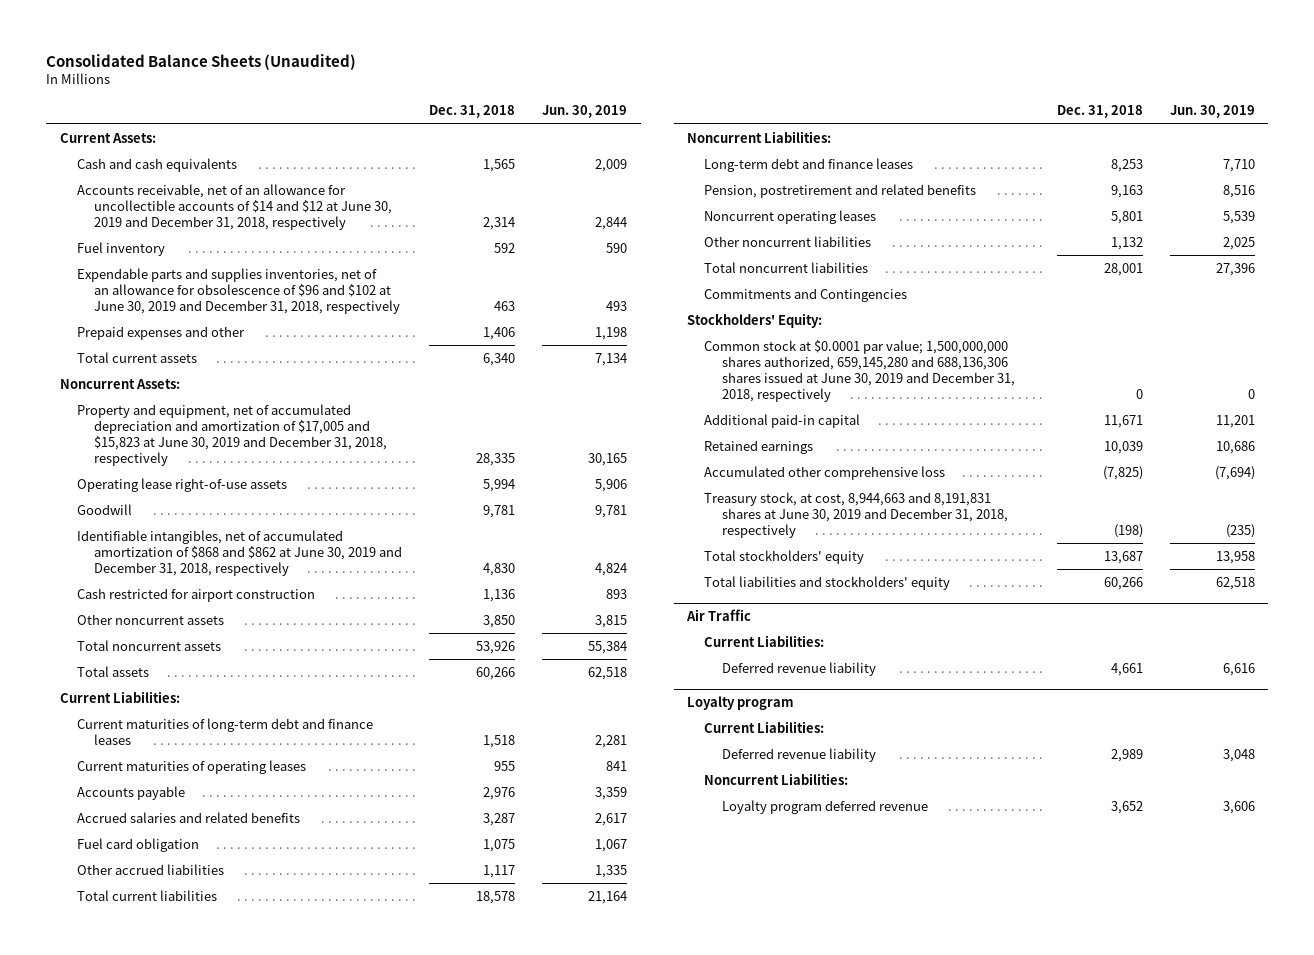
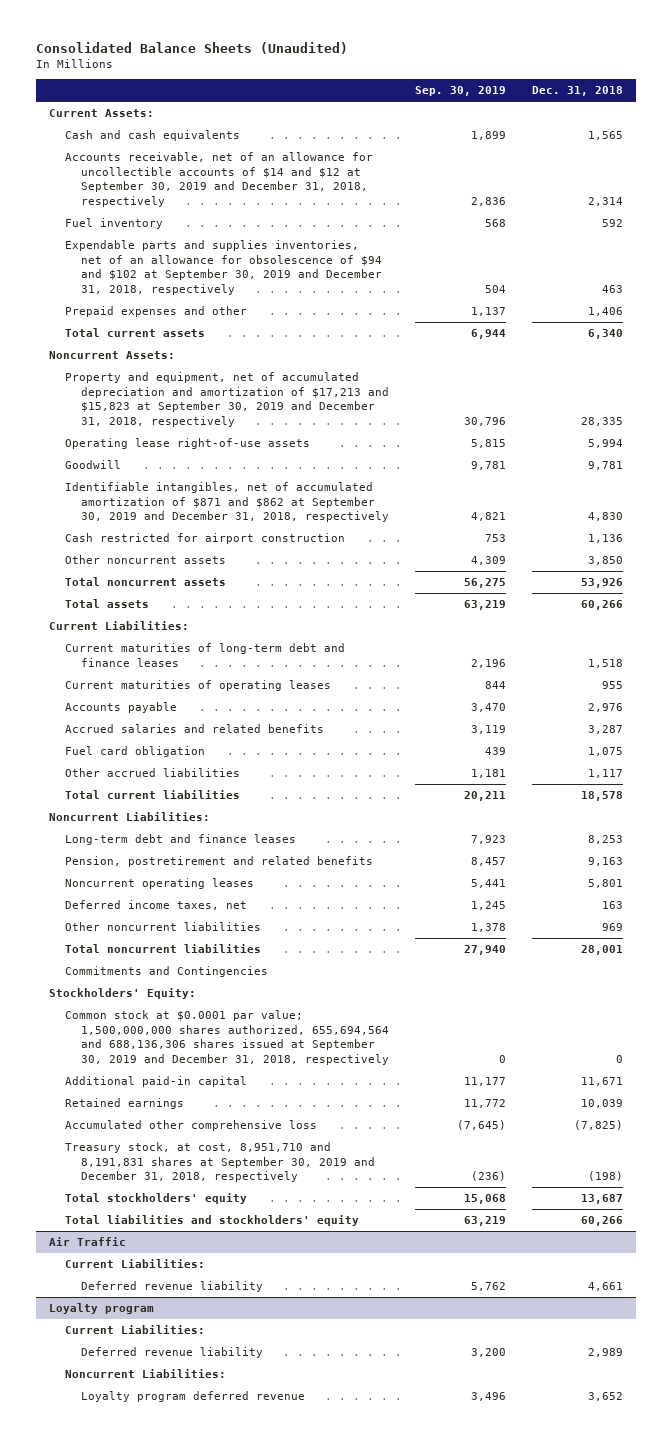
[542,105,628,119] Jun. 30, 2019 -> none
none -> [415,86,507,97] Sep. 30, 2019
[76,183,393,230] Accounts receivable, net of an allowance for uncollectible accounts of $14 and $12 at June 30, 2019 and December 31, 2018, respectively -> [64,152,373,207] Accounts receivable, net of an allowance for uncollectible accounts of $14 and $12 at September 30, 2019 and December 31, 2018, respectively
[76,267,401,314] Expendable parts and supplies inventories, net of an allowance for obsolescence of $96 and $102 at June 30, 2019 and December 31, 2018, respectively -> [64,240,383,295] Expendable parts and supplies inventories, net of an allowance for obsolescence of $94 and $102 at September 30, 2019 and December 31, 2018, respectively
[76,403,388,466] Property and equipment, net of accumulated depreciation and amortization of $17,005 and $15,823 at June 30, 2019 and December 31, 2018, respectively -> [64,372,390,427] Property and equipment, net of accumulated depreciation and amortization of $17,213 and $15,823 at September 30, 2019 and December 31, 2018, respectively
[76,529,403,576] Identifiable intangibles, net of accumulated amortization of $868 and $862 at June 30, 2019 and December 31, 2018, respectively -> [64,482,390,523] Identifiable intangibles, net of accumulated amortization of $871 and $862 at September 30, 2019 and December 31, 2018, respectively
none -> [64,900,247,911] Deferred income taxes, net
[1110,236,1143,250] 1,132 -> [601,923,623,932] 969
[704,339,1015,402] Common stock at $0.0001 par value; 1,500,000,000 shares authorized, 659,145,280 and 688,136,306 shares issued at June 30, 2019 and December 31, 2018, respectively -> [64,1010,390,1065] Common stock at $0.0001 par value; 1,500,000,000 shares authorized, 655,694,564 and 688,136,306 shares issued at September 30, 2019 and December 31, 2018, respectively
[704,491,1008,538] Treasury stock, at cost, 8,944,663 and 8,191,831 shares at June 30, 2019 and December 31, 2018, respectively -> [64,1142,376,1183] Treasury stock, at cost, 8,951,710 and 8,191,831 shares at September 30, 2019 and December 31, 2018, respectively

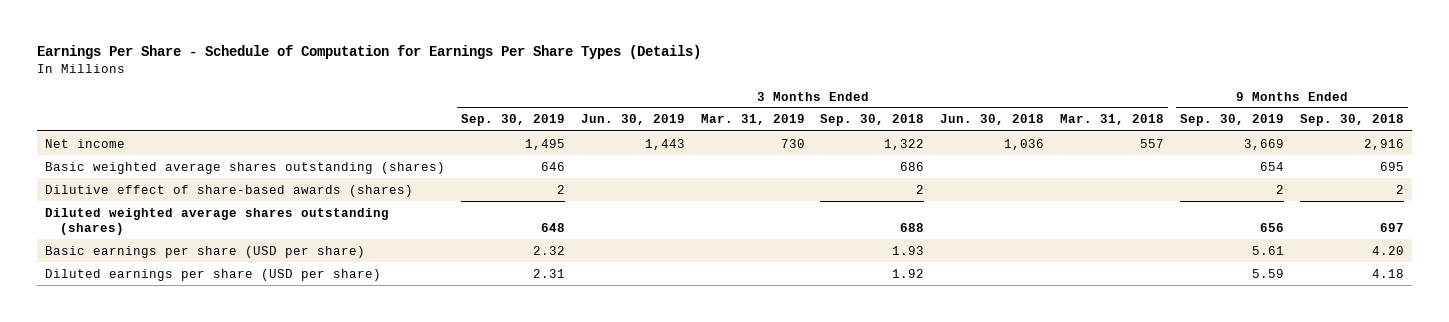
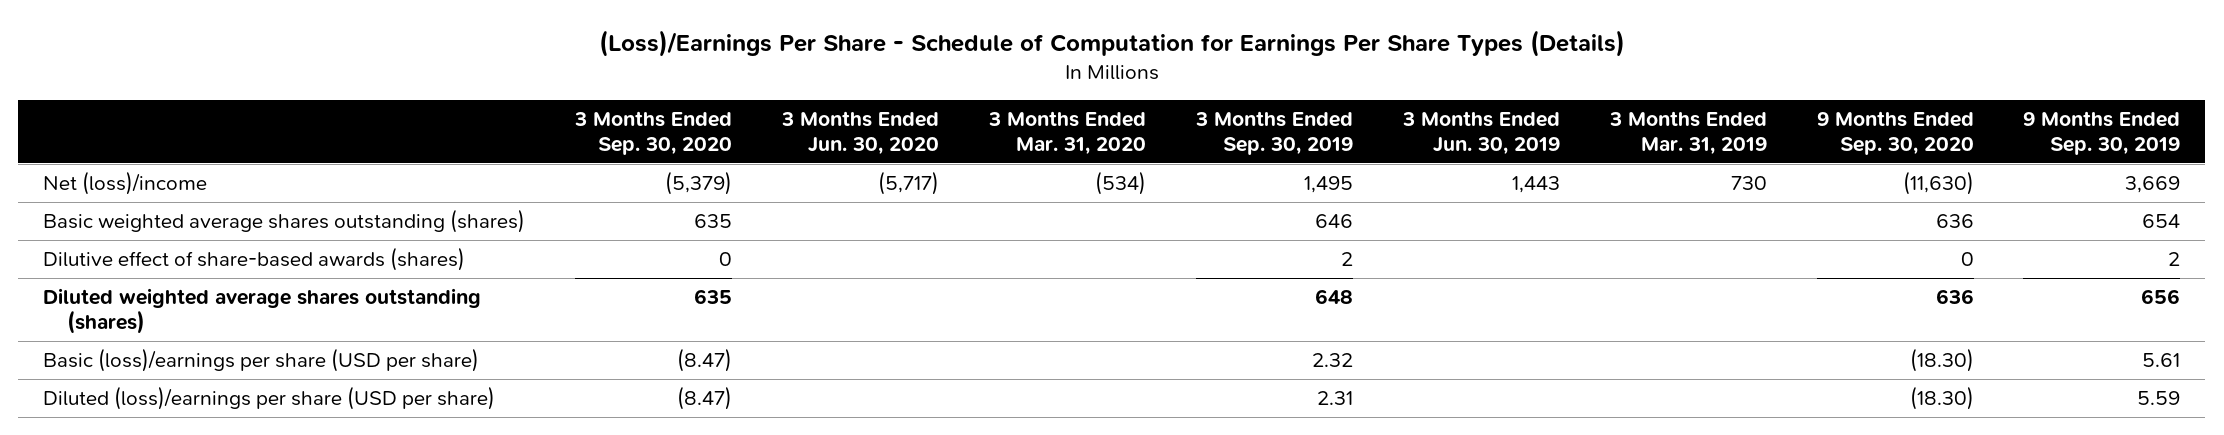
[37,45,702,60] Earnings Per Share - Schedule of Computation for Earnings Per Share Types (Details) -> [598,29,1625,57] (Loss)/Earnings Per Share - Schedule of Computation for Earnings Per Share Types (Details)
[820,114,925,127] Sep. 30, 2018 -> none
[940,114,1045,126] Jun. 30, 2018 -> none
[1060,114,1165,126] Mar. 31, 2018 -> none
[1299,114,1404,127] Sep. 30, 2018 -> none
none -> [574,111,733,156] 3 Months Ended Sep. 30, 2020
none -> [781,111,940,156] 3 Months Ended Jun. 30, 2020
none -> [987,111,1146,156] 3 Months Ended Mar. 31, 2020
none -> [1816,111,1974,156] 9 Months Ended Sep. 30, 2020
[45,138,126,148] Net income -> [43,171,208,196] Net (loss)/income
[45,245,366,258] Basic earnings per share (USD per share) -> [43,348,480,373] Basic (loss)/earnings per share (USD per share)
[45,268,382,281] Diluted earnings per share (USD per share) -> [43,386,496,411] Diluted (loss)/earnings per share (USD per share)

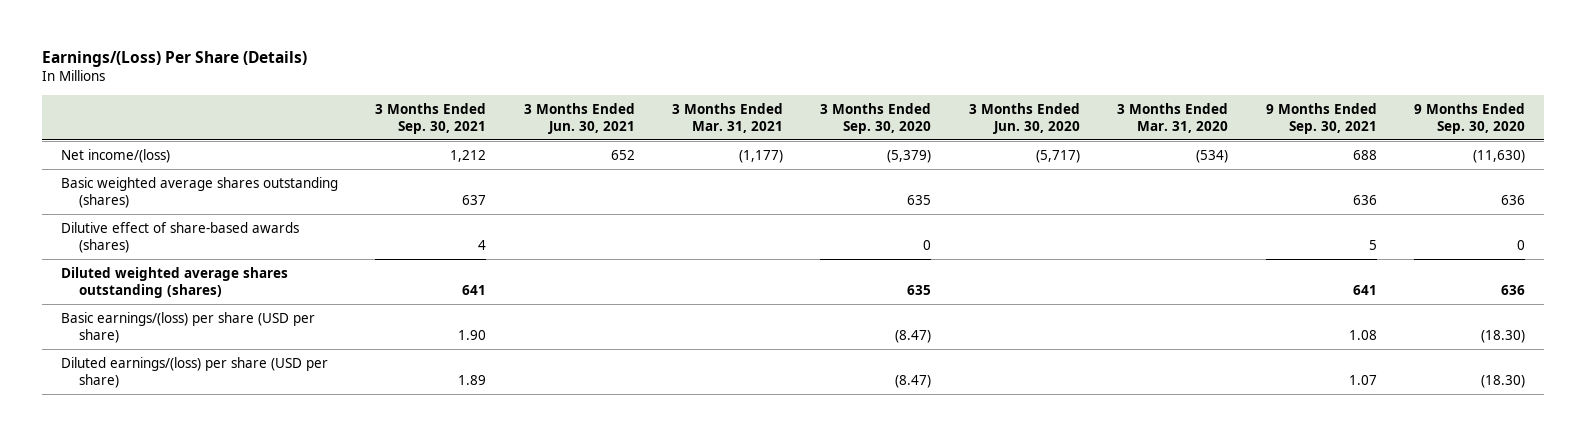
[598,29,1625,57] (Loss)/Earnings Per Share - Schedule of Computation for Earnings Per Share Types (Details) -> [42,51,308,68] Earnings/(Loss) Per Share (Details)
[1194,111,1353,156] 3 Months Ended Sep. 30, 2019 -> none
[1401,111,1560,156] 3 Months Ended Jun. 30, 2019 -> none
[1608,111,1767,156] 3 Months Ended Mar. 31, 2019 -> none
[2023,111,2181,156] 9 Months Ended Sep. 30, 2019 -> none
none -> [375,102,487,134] 3 Months Ended Sep. 30, 2021
none -> [523,102,635,134] 3 Months Ended Jun. 30, 2021
none -> [672,102,784,133] 3 Months Ended Mar. 31, 2021
none -> [1265,102,1377,134] 9 Months Ended Sep. 30, 2021
[43,171,208,196] Net (loss)/income -> [60,148,170,163] Net income/(loss)
[43,348,480,373] Basic (loss)/earnings per share (USD per share) -> [60,311,315,344] Basic earnings/(loss) per share (USD per share)
[43,386,496,411] Diluted (loss)/earnings per share (USD per share) -> [60,356,328,389] Diluted earnings/(loss) per share (USD per share)

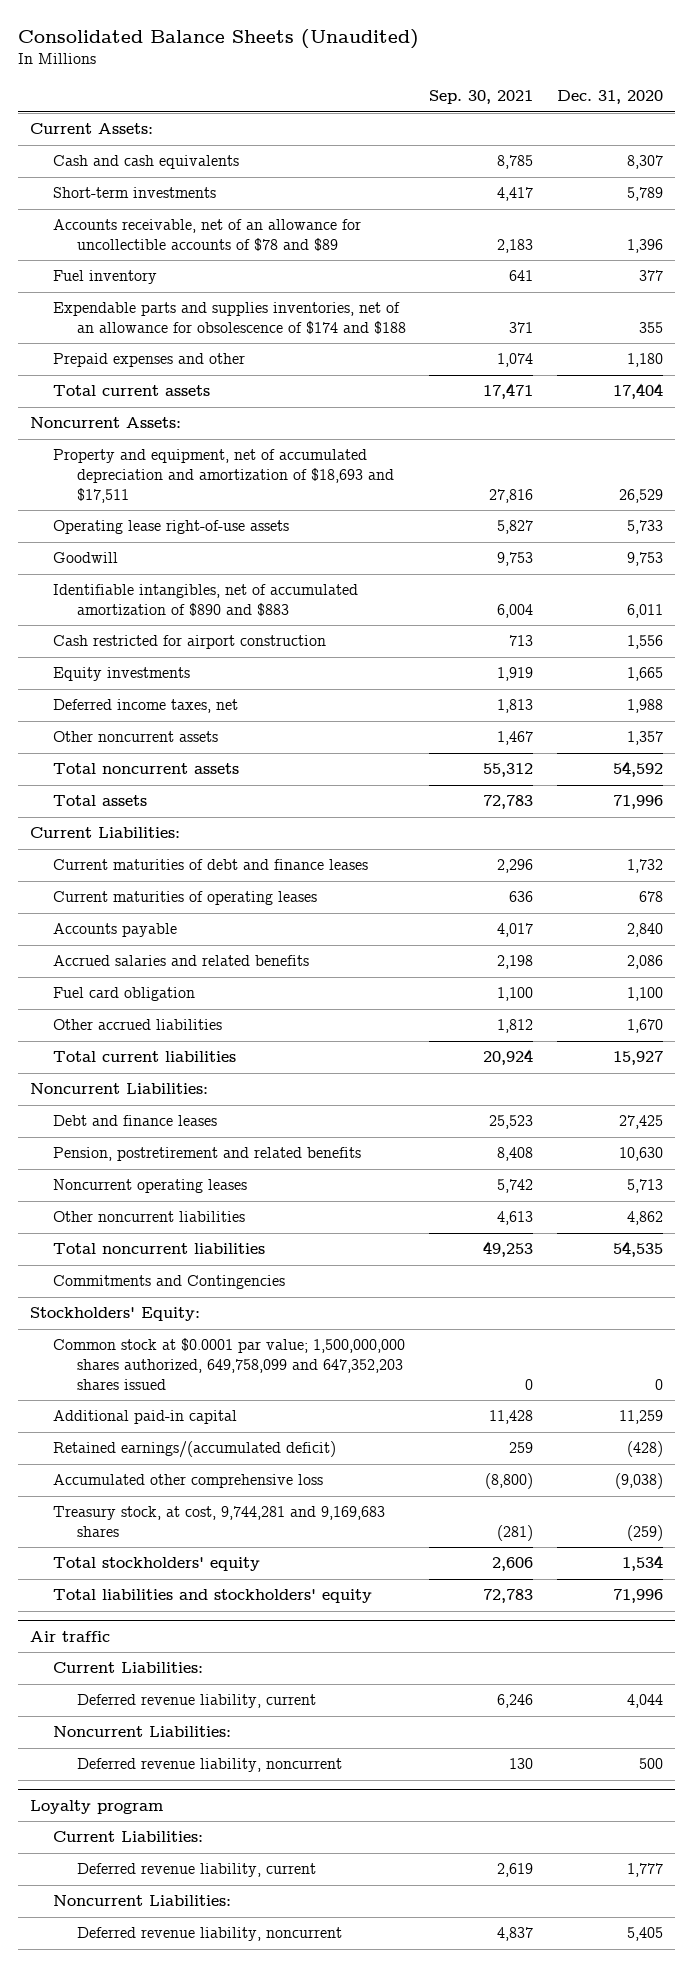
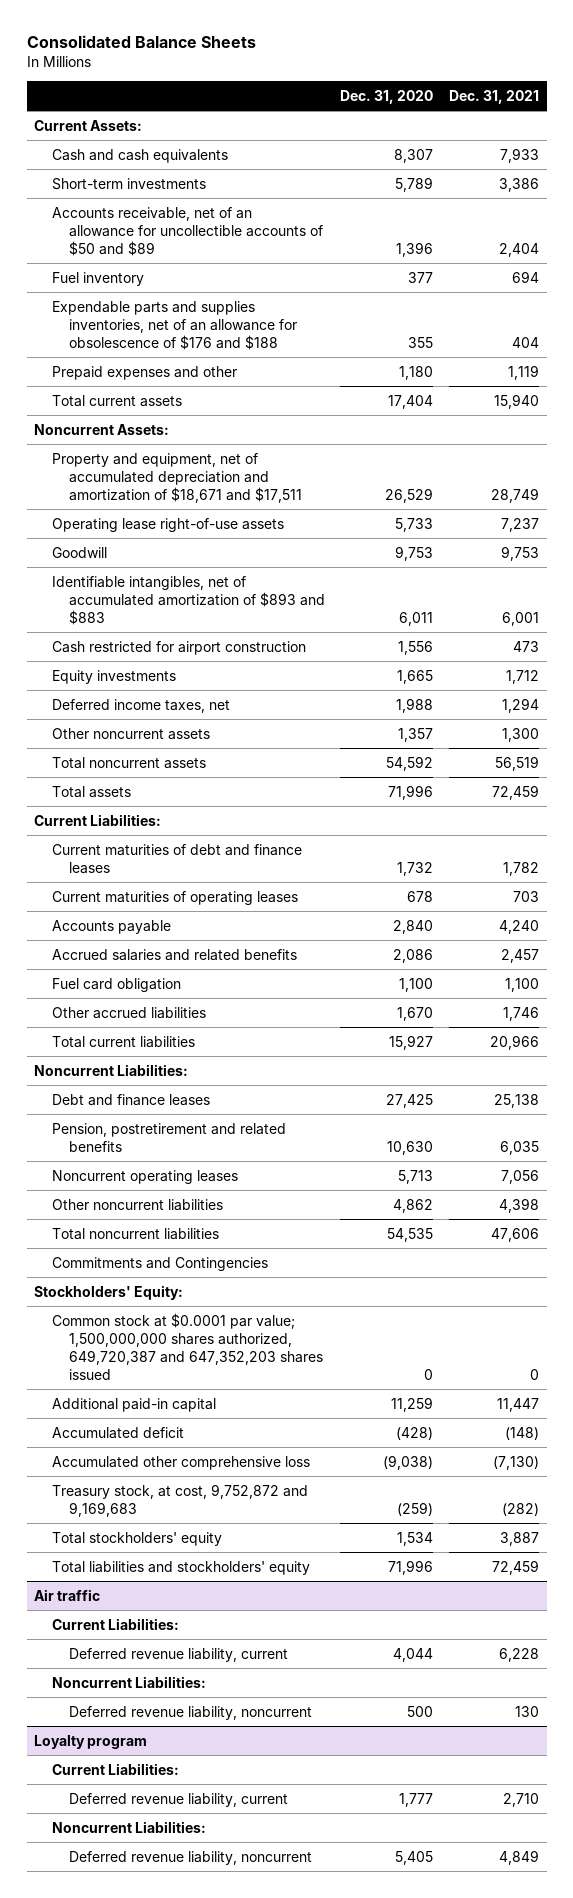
[18,28,420,49] Consolidated Balance Sheets (Unaudited) -> [26,35,256,49] Consolidated Balance Sheets
[429,90,534,105] Sep. 30, 2021 -> none
none -> [448,89,539,104] Dec. 31, 2021
[53,219,362,252] Accounts receivable, net of an allowance for uncollectible accounts of $78 and $89 -> [51,206,323,256] Accounts receivable, net of an allowance for uncollectible accounts of $50 and $89
[53,302,406,335] Expendable parts and supplies inventories, net of an allowance for obsolescence of $174 and $188 -> [51,300,297,350] Expendable parts and supplies inventories, net of an allowance for obsolescence of $176 and $188
[53,449,394,503] Property and equipment, net of accumulated depreciation and amortization of $18,693 and $17,511 -> [51,452,302,503] Property and equipment, net of accumulated depreciation and amortization of $18,671 and $17,511
[53,584,359,617] Identifiable intangibles, net of accumulated amortization of $890 and $883 -> [51,575,325,625] Identifiable intangibles, net of accumulated amortization of $893 and $883
[53,1338,406,1390] Common stock at $0.0001 par value; 1,500,000,000 shares authorized, 649,758,099 and 647,352,203 shares issued -> [51,1312,323,1380] Common stock at $0.0001 par value; 1,500,000,000 shares authorized, 649,720,387 and 647,352,203 shares issued
[53,1441,337,1459] Retained earnings/(accumulated deficit) -> [51,1426,184,1439] Accumulated deficit
[53,1506,386,1538] Treasury stock, at cost, 9,744,281 and 9,169,683 shares -> [51,1483,308,1517] Treasury stock, at cost, 9,752,872 and 9,169,683

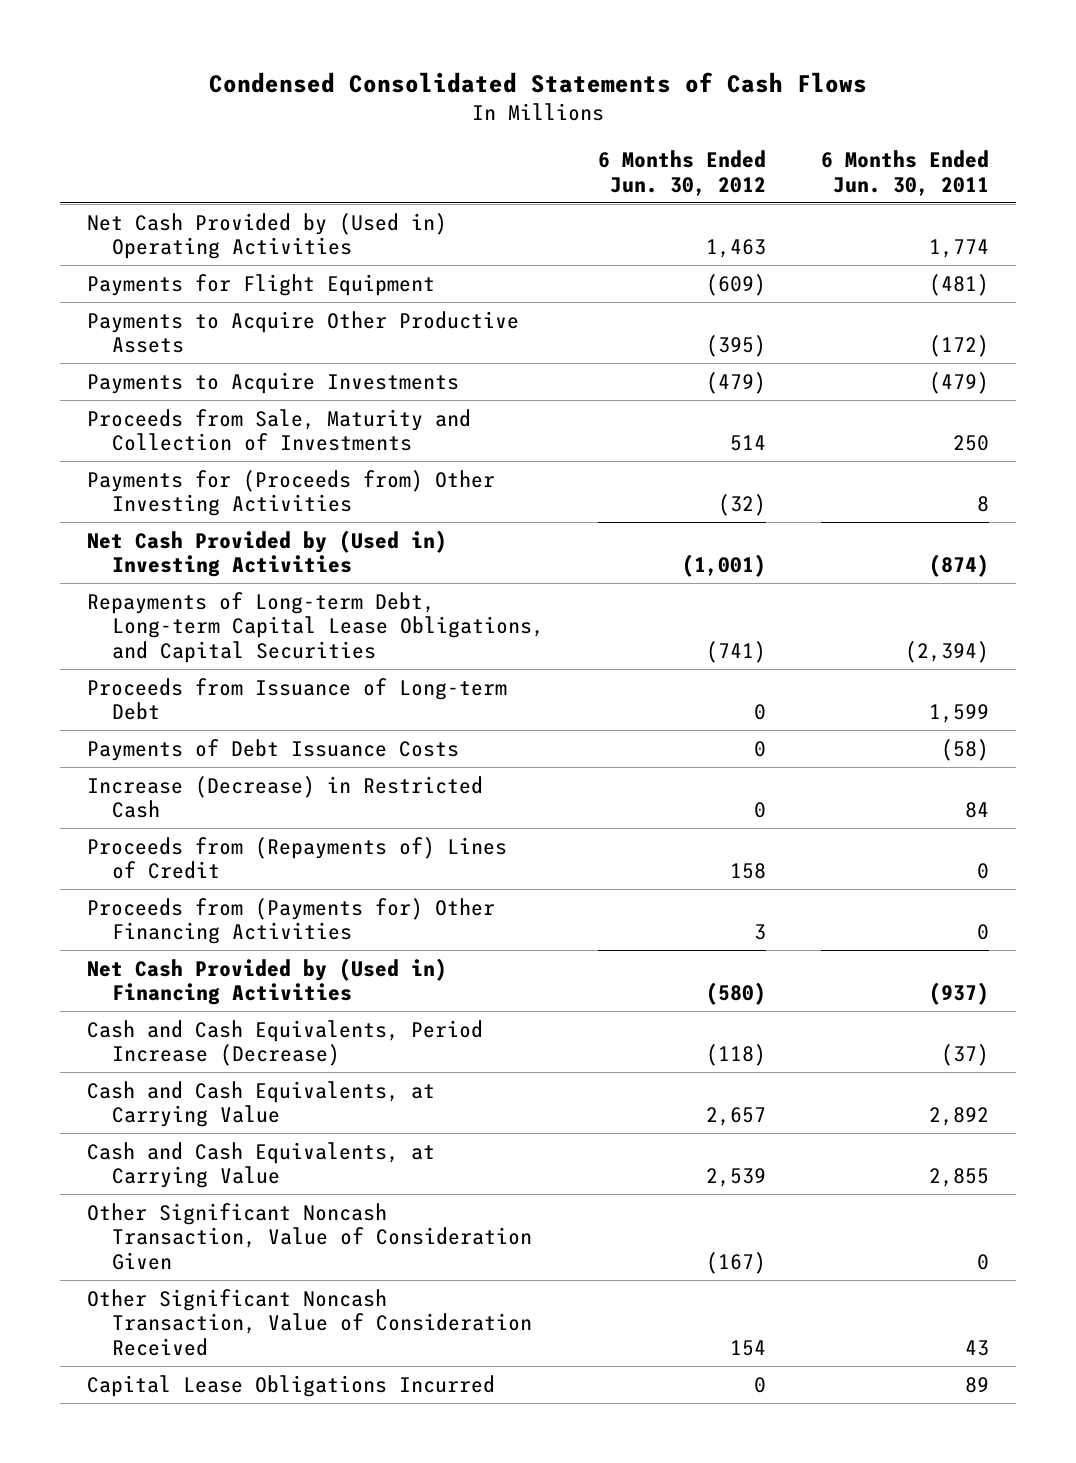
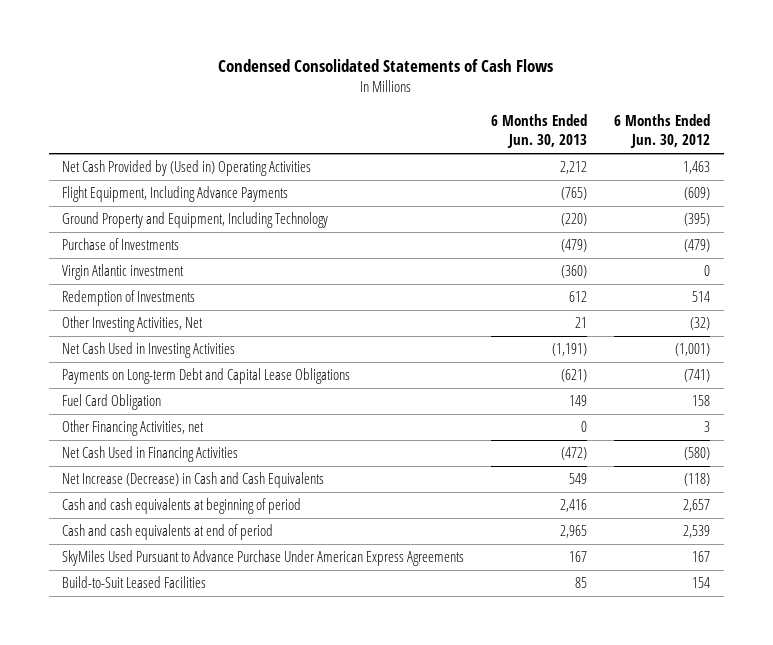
[820,150,989,196] 6 Months Ended Jun. 30, 2011 -> none
none -> [491,113,588,149] 6 Months Ended Jun. 30, 2013
[87,677,508,721] Proceeds from Issuance of Long-term Debt -> none
[87,738,460,761] Payments of Debt Issuance Costs -> none
[87,775,484,819] Increase (Decrease) in Restricted Cash -> none
[87,1202,533,1270] Other Significant Noncash Transaction, Value of Consideration Given -> none
[87,1374,496,1397] Capital Lease Obligations Incurred -> none
[87,273,436,296] Payments for Flight Equipment -> [62,186,289,203] Flight Equipment, Including Advance Payments
[87,310,520,354] Payments to Acquire Other Productive Assets -> [62,212,329,229] Ground Property and Equipment, Including Technology
[87,371,460,394] Payments to Acquire Investments -> [62,238,180,251] Purchase of Investments
none -> [62,264,185,281] Virgin Atlantic investment
[87,408,472,452] Proceeds from Sale, Maturity and Collection of Investments -> [62,290,196,307] Redemption of Investments
[87,469,496,517] Payments for (Proceeds from) Other Investing Activities -> [62,316,204,333] Other Investing Activities, Net
[87,529,448,578] Net Cash Provided by (Used in) Investing Activities -> [62,342,236,359] Net Cash Used in Investing Activities
[87,591,545,663] Repayments of Long-term Debt, Long-term Capital Lease Obligations, and Capital Securities -> [62,368,351,385] Payments on Long-term Debt and Capital Lease Obligations
[87,836,508,880] Proceeds from (Repayments of) Lines of Credit -> [62,394,162,411] Fuel Card Obligation
[87,897,496,945] Proceeds from (Payments for) Other Financing Activities -> [62,420,205,437] Other Financing Activities, net
[87,957,448,1006] Net Cash Provided by (Used in) Financing Activities -> [62,446,239,463] Net Cash Used in Financing Activities
[87,1019,484,1067] Cash and Cash Equivalents, Period Increase (Decrease) -> [62,472,325,489] Net Increase (Decrease) in Cash and Cash Equivalents
[87,1080,436,1128] Cash and Cash Equivalents, at Carrying Value -> [62,498,302,515] Cash and cash equivalents at beginning of period
[87,1141,436,1189] Cash and Cash Equivalents, at Carrying Value -> [62,524,274,541] Cash and cash equivalents at end of period
none -> [62,550,465,567] SkyMiles Used Pursuant to Advance Purchase Under American Express Agreements
[87,1288,533,1356] Other Significant Noncash Transaction, Value of Consideration Received -> [62,576,207,589] Build-to-Suit Leased Facilities

